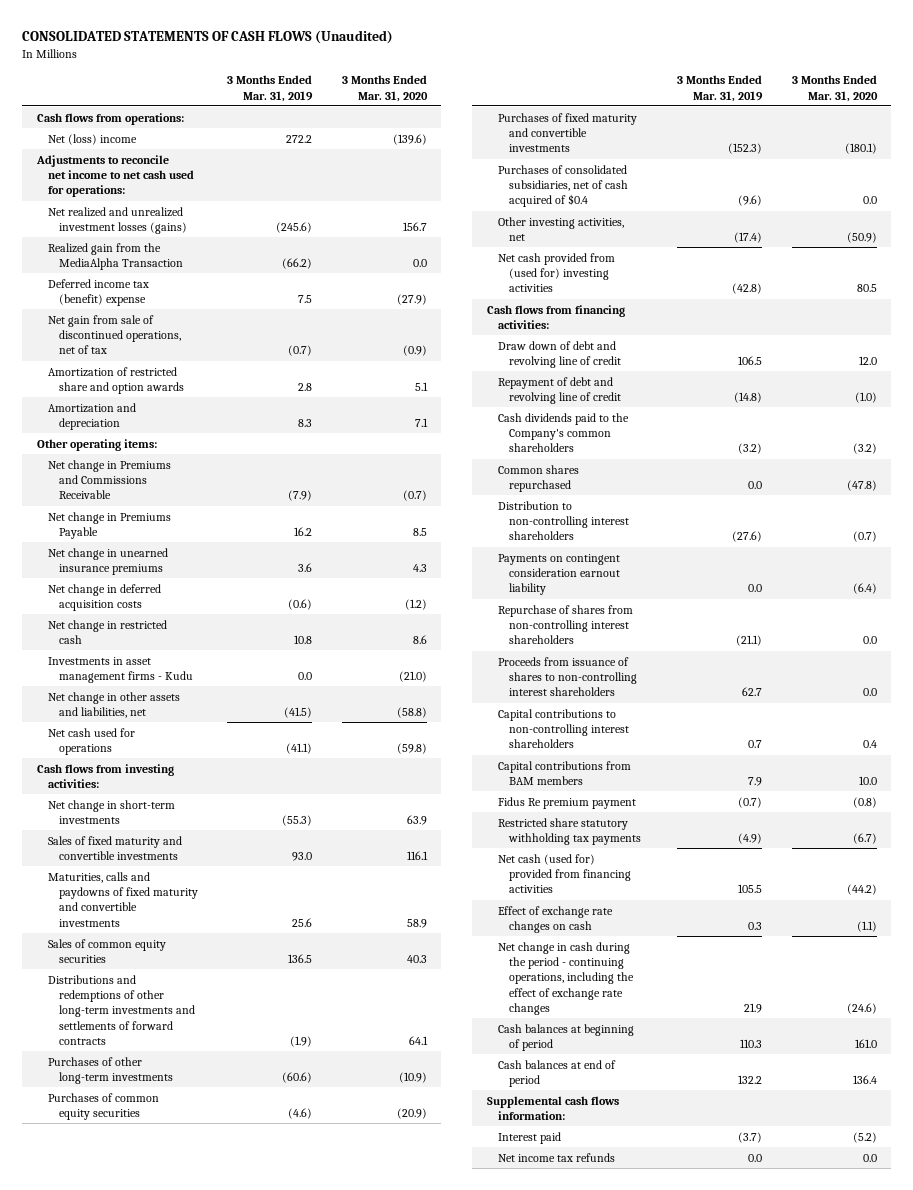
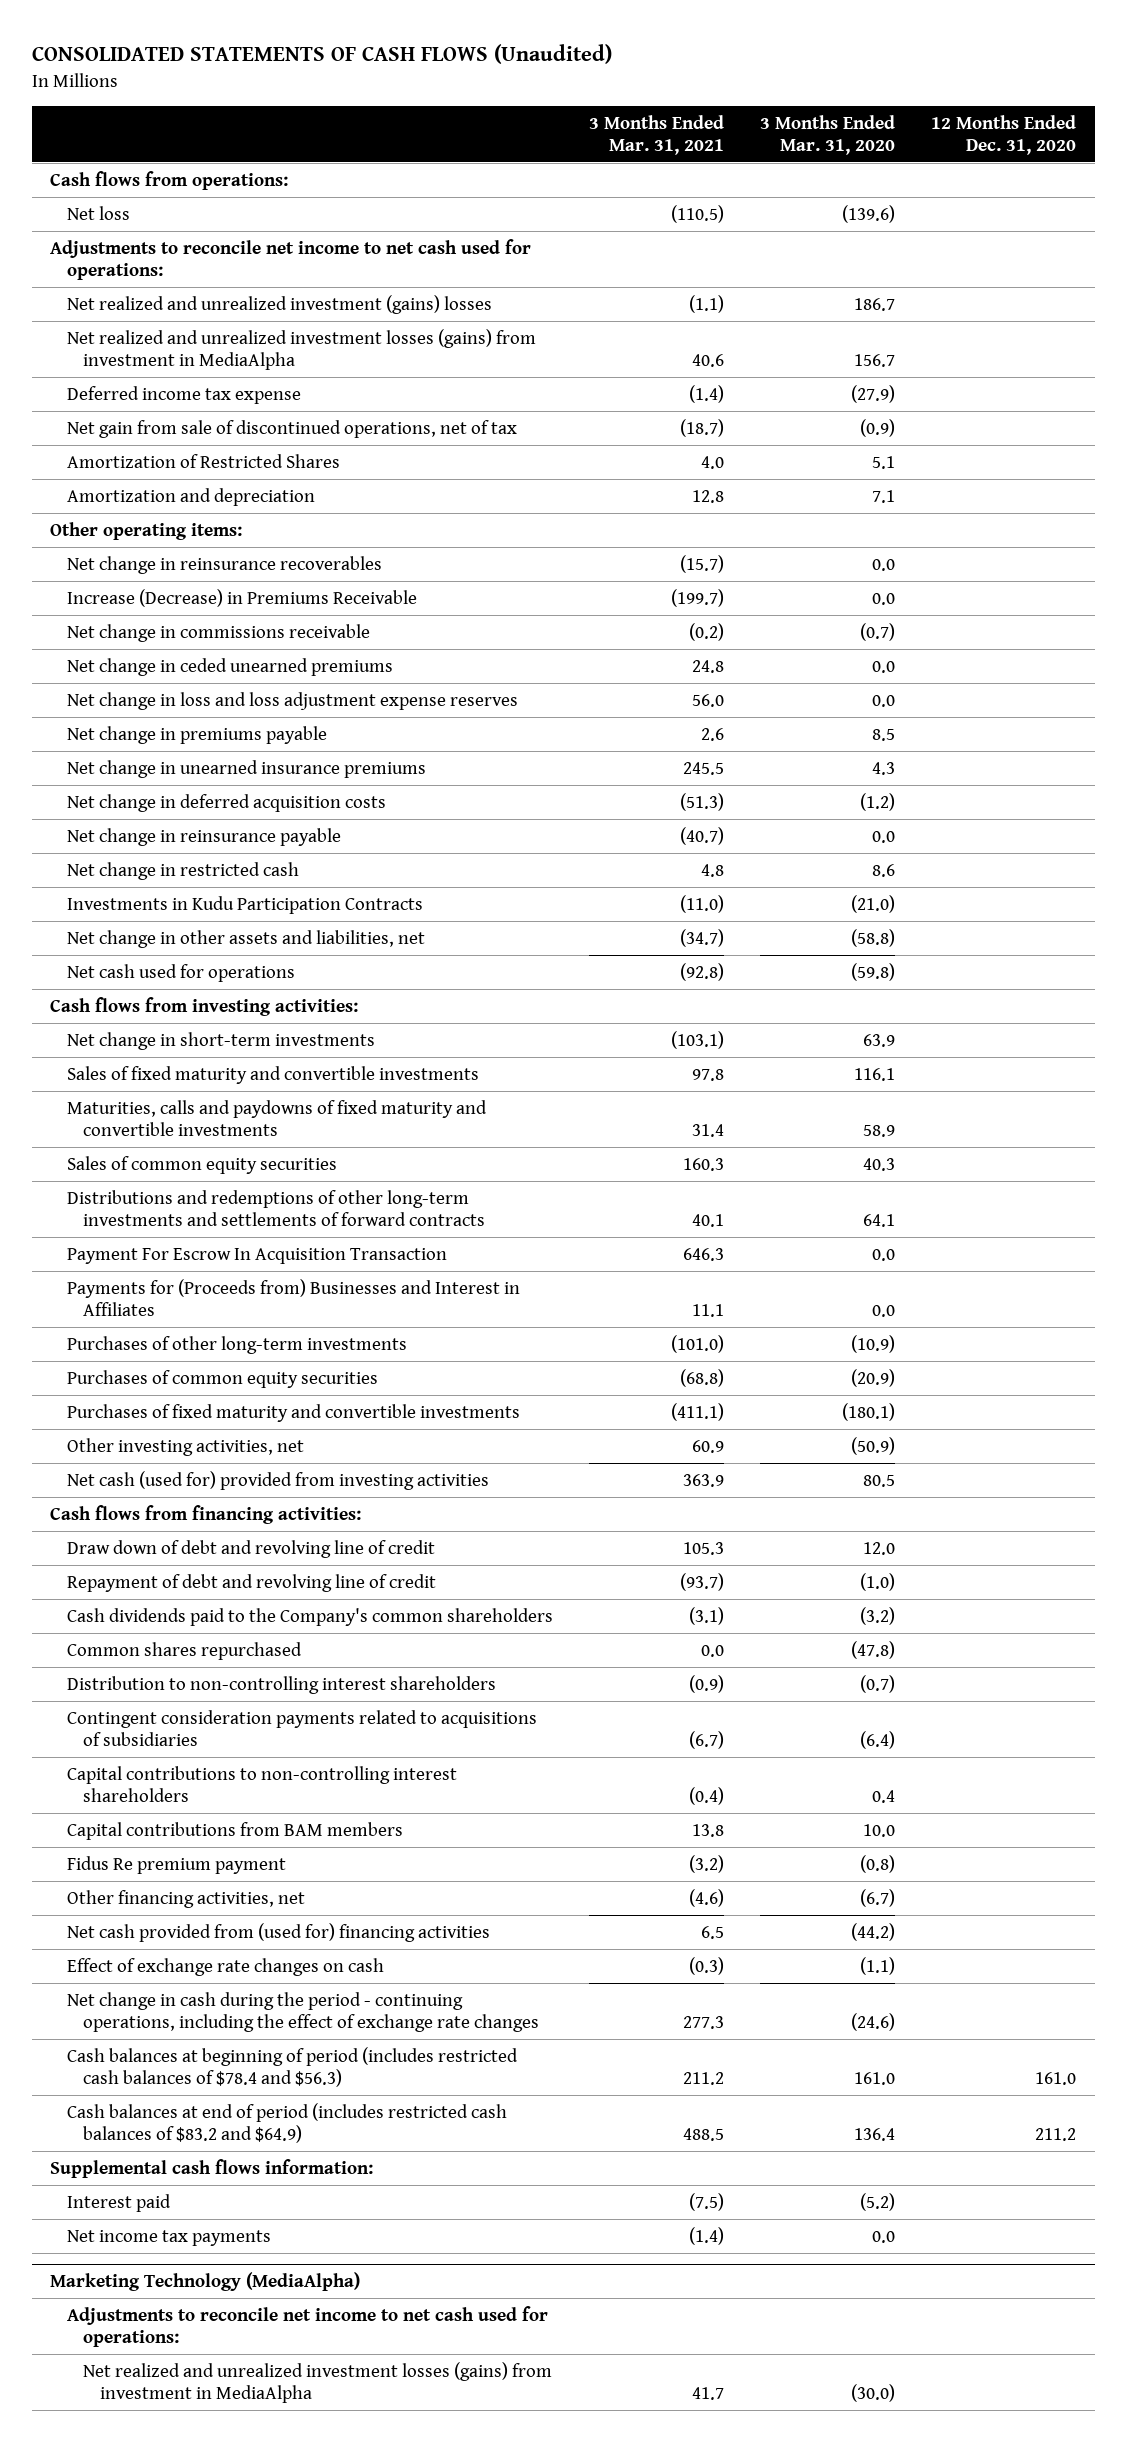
[227,75,314,102] 3 Months Ended Mar. 31, 2019 -> none
none -> [588,114,724,155] 3 Months Ended Mar. 31, 2021
none -> [931,114,1077,155] 12 Months Ended Dec. 31, 2020
[47,133,137,145] Net (loss) income -> [66,205,130,220] Net loss
[47,242,183,270] Realized gain from the MediaAlpha Transaction -> none
none -> [66,294,492,314] Net realized and unrealized investment (gains) losses
[47,206,187,234] Net realized and unrealized investment losses (gains) -> [66,328,536,370] Net realized and unrealized investment losses (gains) from investment in MediaAlpha
[47,278,149,306] Deferred income tax (benefit) expense -> [66,385,301,404] Deferred income tax expense
[47,366,184,394] Amortization of restricted share and option awards -> [66,453,340,468] Amortization of Restricted Shares
none -> [66,555,382,574] Net change in reinsurance recoverables
[47,459,171,500] Net change in Premiums and Commissions Receivable -> [66,588,417,607] Increase (Decrease) in Premiums Receivable
[402,490,427,502] (0.7) -> [872,592,896,605] 0.0
none -> [66,623,370,642] Net change in commissions receivable
none -> [66,657,393,676] Net change in ceded unearned premiums
none -> [66,691,518,710] Net change in loss and loss adjustment expense reserves
[47,511,171,539] Net change in Premiums Payable -> [66,725,327,744] Net change in premiums payable
none -> [66,827,341,846] Net change in reinsurance payable
[47,656,193,683] Investments in asset management firms - Kudu -> [66,895,423,914] Investments in Kudu Participation Contracts
none -> [66,1247,447,1264] Payment For Escrow In Acquisition Transaction
none -> [66,1278,520,1316] Payments for (Proceeds from) Businesses and Interest in Affiliates
[497,164,628,208] Purchases of consolidated subsidiaries, net of cash acquired of $0.4 -> none
[497,252,615,293] Net cash provided from (used for) investing activities -> [66,1470,489,1490] Net cash (used for) provided from investing activities
[497,604,633,645] Repurchase of shares from non-controlling interest shareholders -> none
[497,656,637,697] Proceeds from issuance of shares to non-controlling interest shareholders -> none
[497,553,620,596] Payments on contingent consideration earnout liability -> [66,1709,537,1746] Contingent consideration payments related to acquisitions of subsidiaries
[497,817,641,845] Restricted share statutory withholding tax payments -> [66,1889,305,1908] Other financing activities, net
[497,853,631,894] Net cash (used for) provided from financing activities -> [66,1922,490,1942] Net cash provided from (used for) financing activities
[497,1023,634,1051] Cash balances at beginning of period -> [66,2046,518,2087] Cash balances at beginning of period (includes restricted cash balances of $78.4 and $56.3)
[497,1059,616,1087] Cash balances at end of period -> [66,2102,507,2143] Cash balances at end of period (includes restricted cash balances of $83.2 and $64.9)
[497,1152,615,1162] Net income tax refunds -> [66,2229,271,2246] Net income tax payments
none -> [49,2271,360,2291] Marketing Technology (MediaAlpha)
none -> [66,2305,548,2347] Adjustments to reconcile net income to net cash used for operations:
none -> [83,2361,553,2403] Net realized and unrealized investment losses (gains) from investment in MediaAlpha

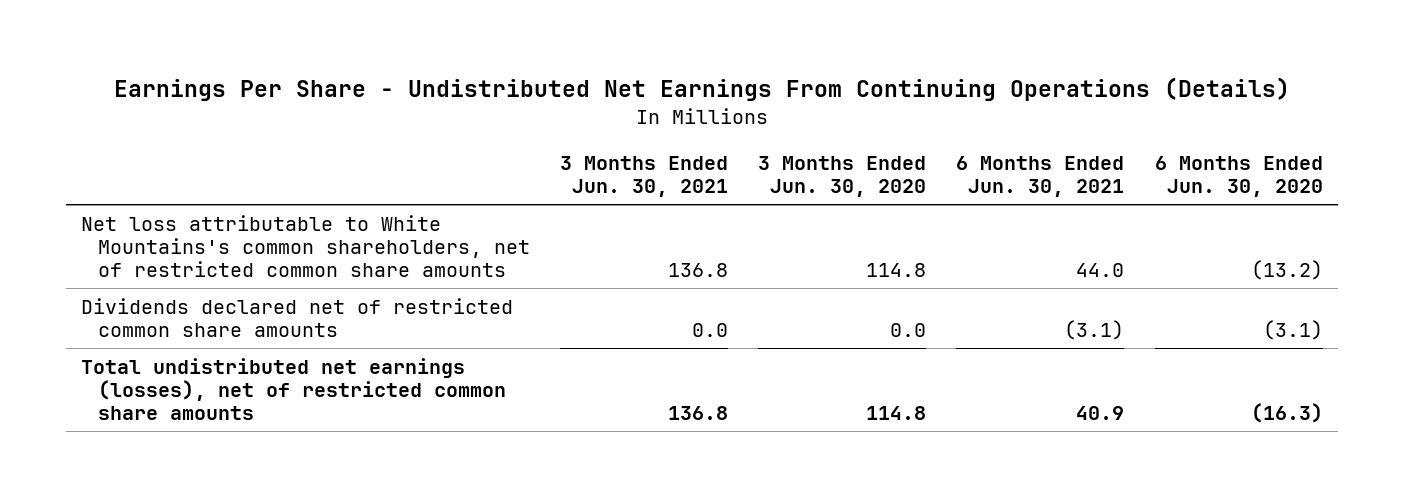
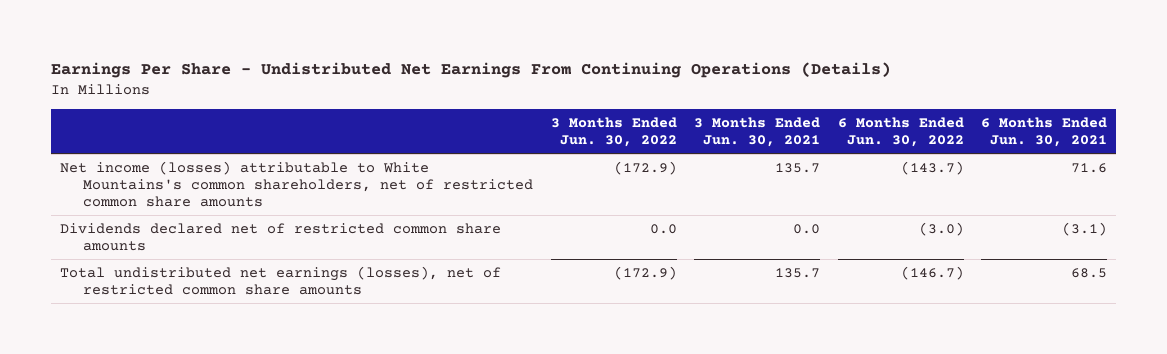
[758,156,927,198] 3 Months Ended Jun. 30, 2020 -> none
[1154,156,1323,198] 6 Months Ended Jun. 30, 2020 -> none
none -> [550,116,677,148] 3 Months Ended Jun. 30, 2022
none -> [837,116,964,148] 6 Months Ended Jun. 30, 2022
[81,214,530,278] Net loss attributable to White Mountains's common shareholders, net of restricted common share amounts -> [59,160,534,208] Net income (losses) attributable to White Mountains's common shareholders, net of restricted common share amounts
[667,263,728,278] 136.8 -> [775,162,821,173] 135.7
[1076,263,1125,278] 44.0 -> [1071,162,1108,173] 71.6
[667,406,728,421] 136.8 -> [775,267,821,278] 135.7
[1076,406,1125,421] 40.9 -> [1071,267,1108,278] 68.5

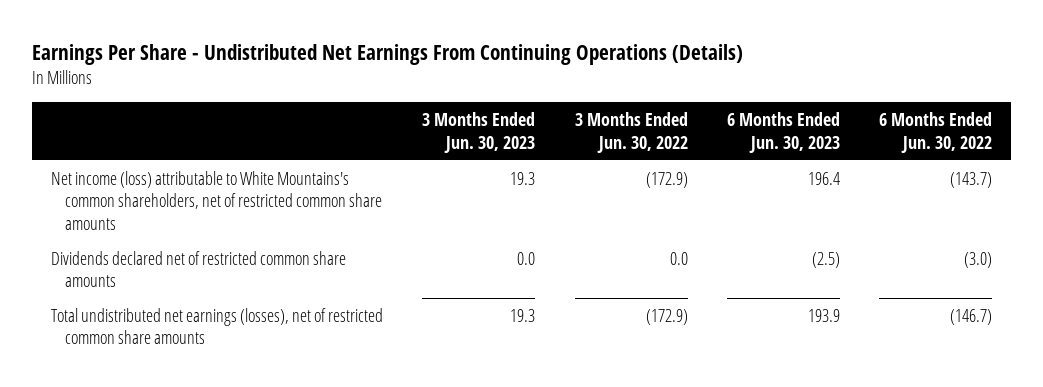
[694,116,821,148] 3 Months Ended Jun. 30, 2021 -> none
[981,116,1108,148] 6 Months Ended Jun. 30, 2021 -> none
none -> [422,112,536,153] 3 Months Ended Jun. 30, 2023
none -> [726,112,840,153] 6 Months Ended Jun. 30, 2023
[59,160,534,208] Net income (losses) attributable to White Mountains's common shareholders, net of restricted common share amounts -> [51,170,383,231] Net income (loss) attributable to White Mountains's common shareholders, net of restricted common share amounts

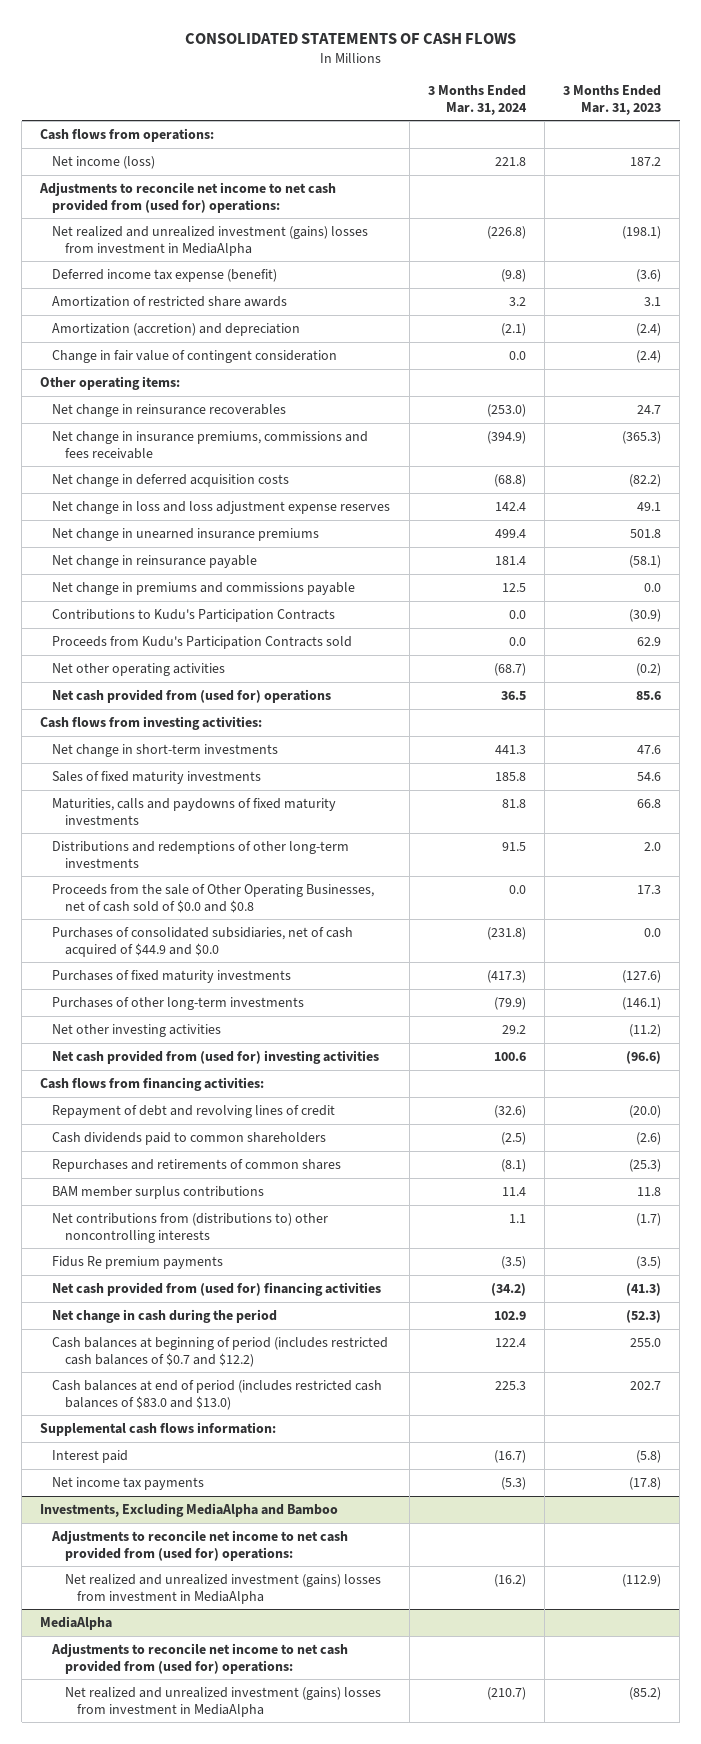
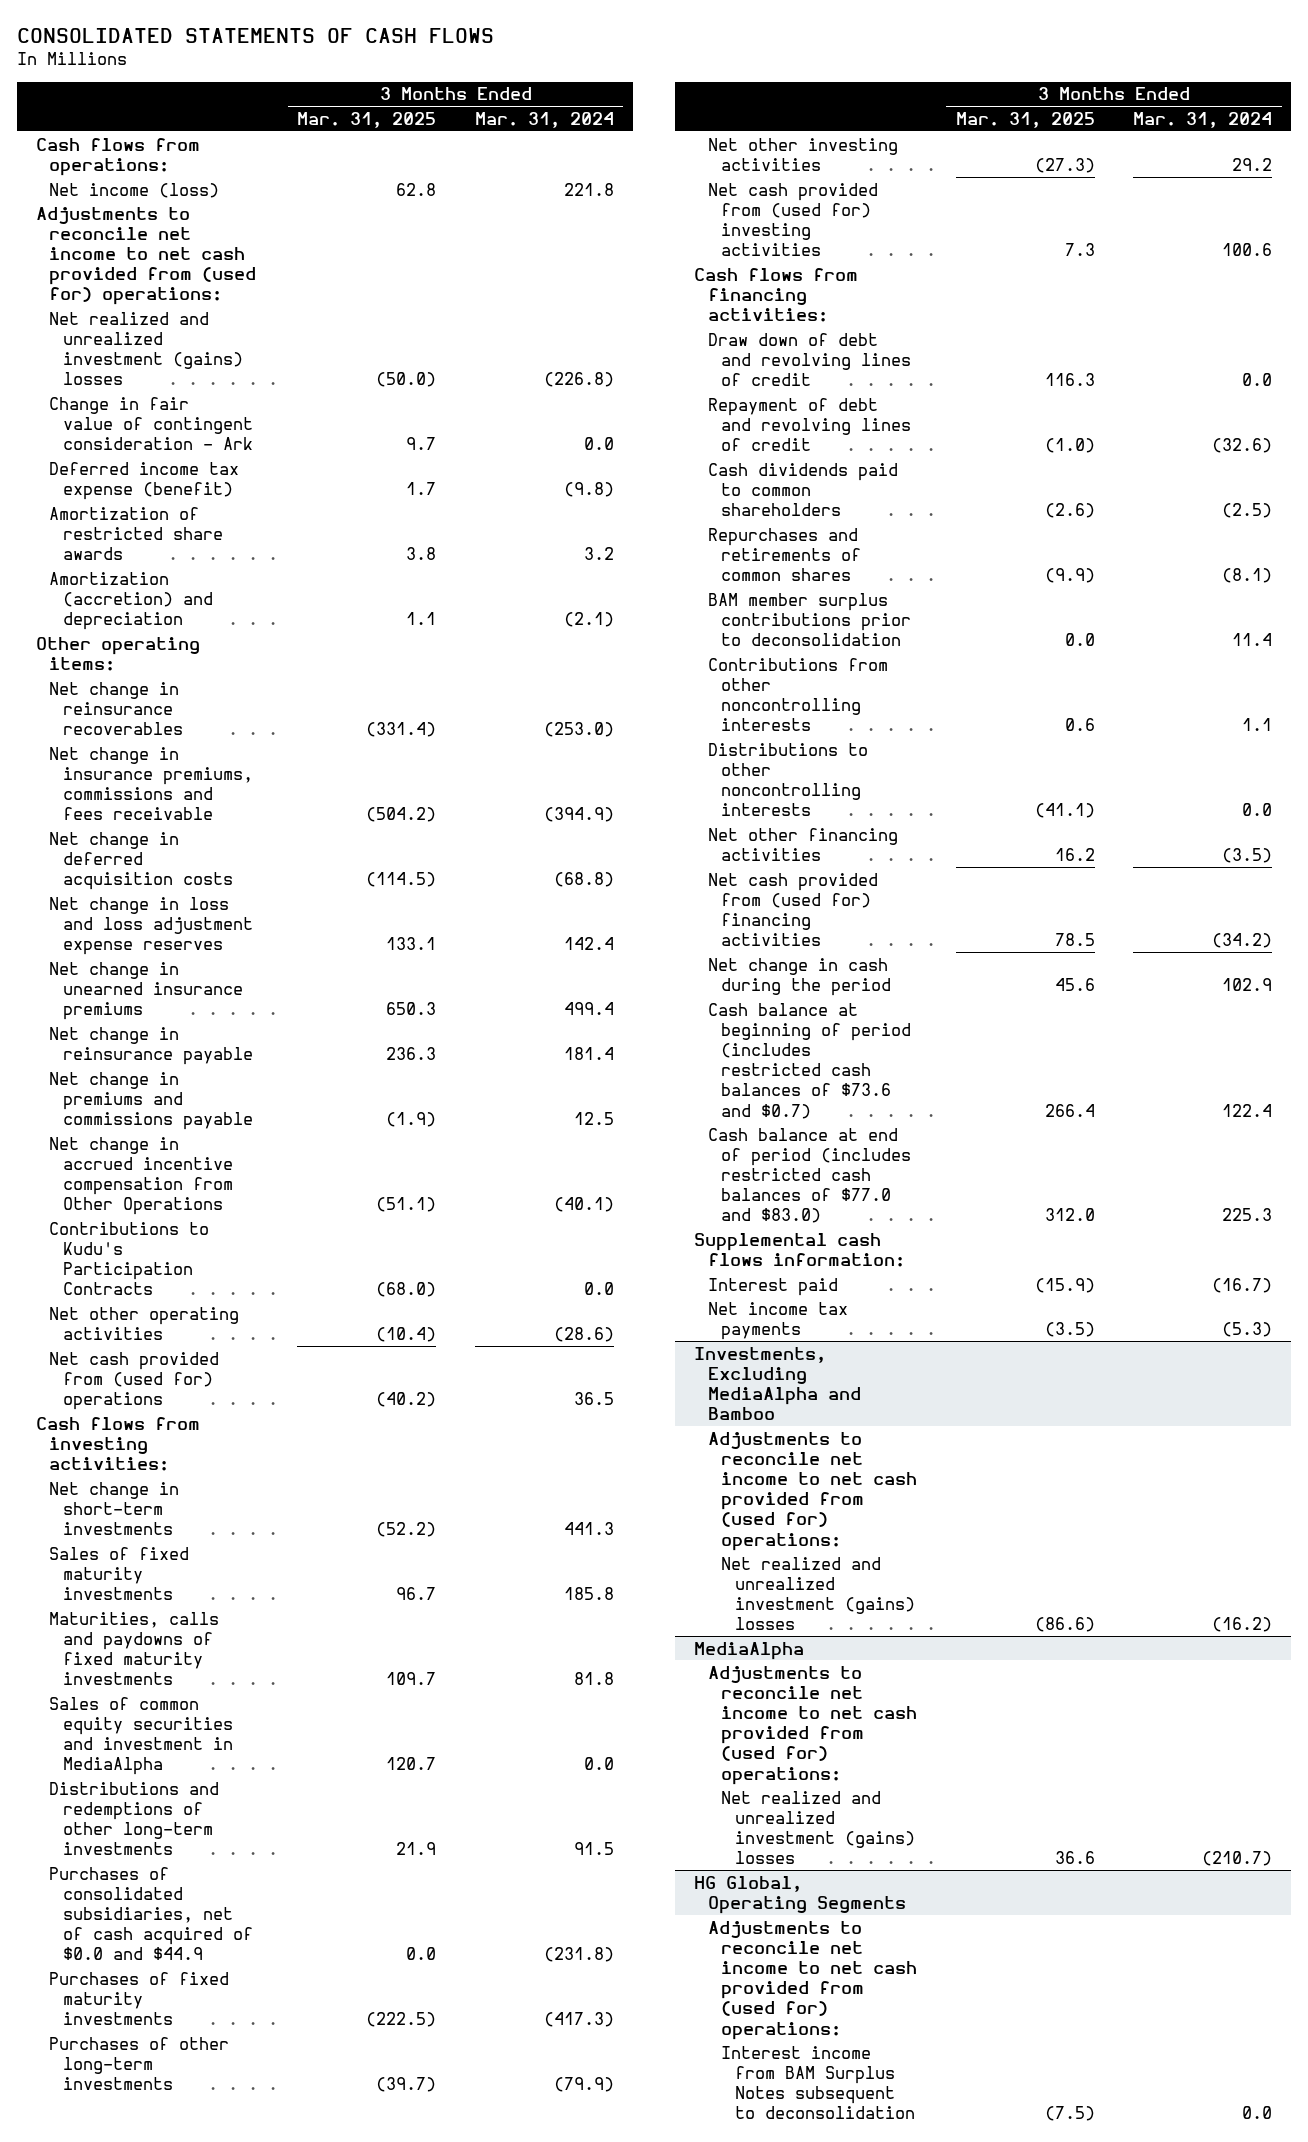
[562,85,661,115] 3 Months Ended Mar. 31, 2023 -> none
none -> [297,111,437,128] Mar. 31, 2025
[52,225,369,256] Net realized and unrealized investment (gains) losses from investment in MediaAlpha -> [49,311,244,386] Net realized and unrealized investment (gains) losses
none -> [49,396,254,450] Change in fair value of contingent consideration - Ark
[52,349,338,363] Change in fair value of contingent consideration -> none
none -> [49,1136,234,1216] Net change in accrued incentive compensation from Other Operations
[52,635,353,649] Proceeds from Kudu's Participation Contracts sold -> none
[493,662,526,676] (68.7) -> [553,1326,614,1342] (28.6)
none -> [49,1696,234,1776] Sales of common equity securities and investment in MediaAlpha
[52,883,375,913] Proceeds from the sale of Other Operating Businesses, net of cash sold of $0.0 and $0.8 -> none
[52,926,354,957] Purchases of consolidated subsidiaries, net of cash acquired of $44.9 and $0.0 -> [49,1866,254,1961] Purchases of consolidated subsidiaries, net of cash acquired of $0.0 and $44.9
none -> [707,332,912,386] Draw down of debt and revolving lines of credit
[52,1255,224,1269] Fidus Re premium payments -> none
[52,1185,265,1199] BAM member surplus contributions -> [707,592,912,646] BAM member surplus contributions prior to deconsolidation
[52,1212,329,1243] Net contributions from (distributions to) other noncontrolling interests -> [707,657,888,732] Contributions from other noncontrolling interests
none -> [707,742,868,817] Distributions to other noncontrolling interests
none -> [707,827,898,861] Net other financing activities
[52,1336,389,1367] Cash balances at beginning of period (includes restricted cash balances of $0.7 and $12.2) -> [707,1002,912,1119] Cash balance at beginning of period (includes restricted cash balances of $73.6 and $0.7)
[52,1379,383,1410] Cash balances at end of period (includes restricted cash balances of $83.0 and $13.0) -> [707,1127,912,1224] Cash balance at end of period (includes restricted cash balances of $77.0 and $83.0)
[64,1573,381,1604] Net realized and unrealized investment (gains) losses from investment in MediaAlpha -> [721,1556,915,1631] Net realized and unrealized investment (gains) losses
[64,1686,381,1717] Net realized and unrealized investment (gains) losses from investment in MediaAlpha -> [721,1790,915,1865] Net realized and unrealized investment (gains) losses
none -> [693,1875,906,1914] HG Global, Operating Segments
none -> [707,1920,918,2040] Adjustments to reconcile net income to net cash provided from (used for) operations:
none -> [721,2045,915,2120] Interest income from BAM Surplus Notes subsequent to deconsolidation

